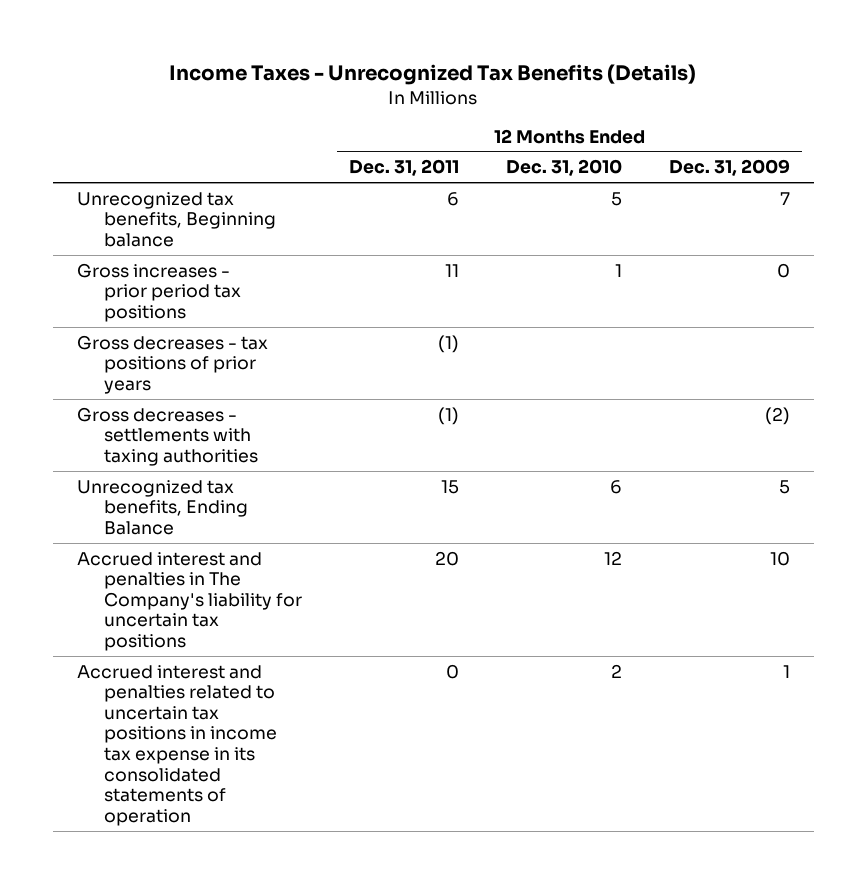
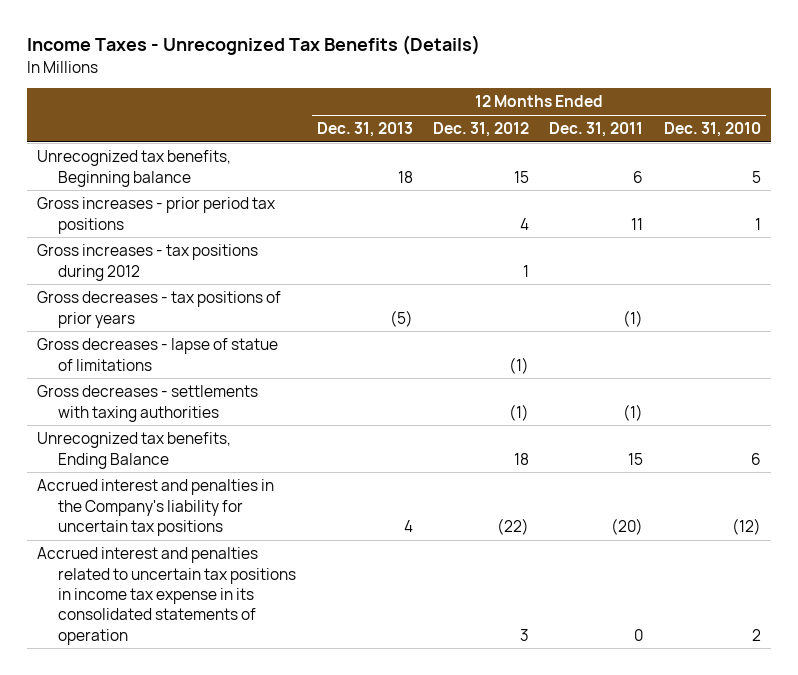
[669,159,791,177] Dec. 31, 2009 -> none
none -> [316,122,413,138] Dec. 31, 2013
none -> [433,122,530,138] Dec. 31, 2012
none -> [37,244,259,281] Gross increases - tax positions during 2012
none -> [37,338,279,371] Gross decreases - lapse of statue of limitations
[76,551,303,652] Accrued interest and penalties in The Company's liability for uncertain tax positions -> [37,479,275,536] Accrued interest and penalties in the Company's liability for uncertain tax positions
[435,550,460,566] 20 -> [611,517,644,535] (20)
[604,550,623,565] 12 -> [731,517,761,535] (12)

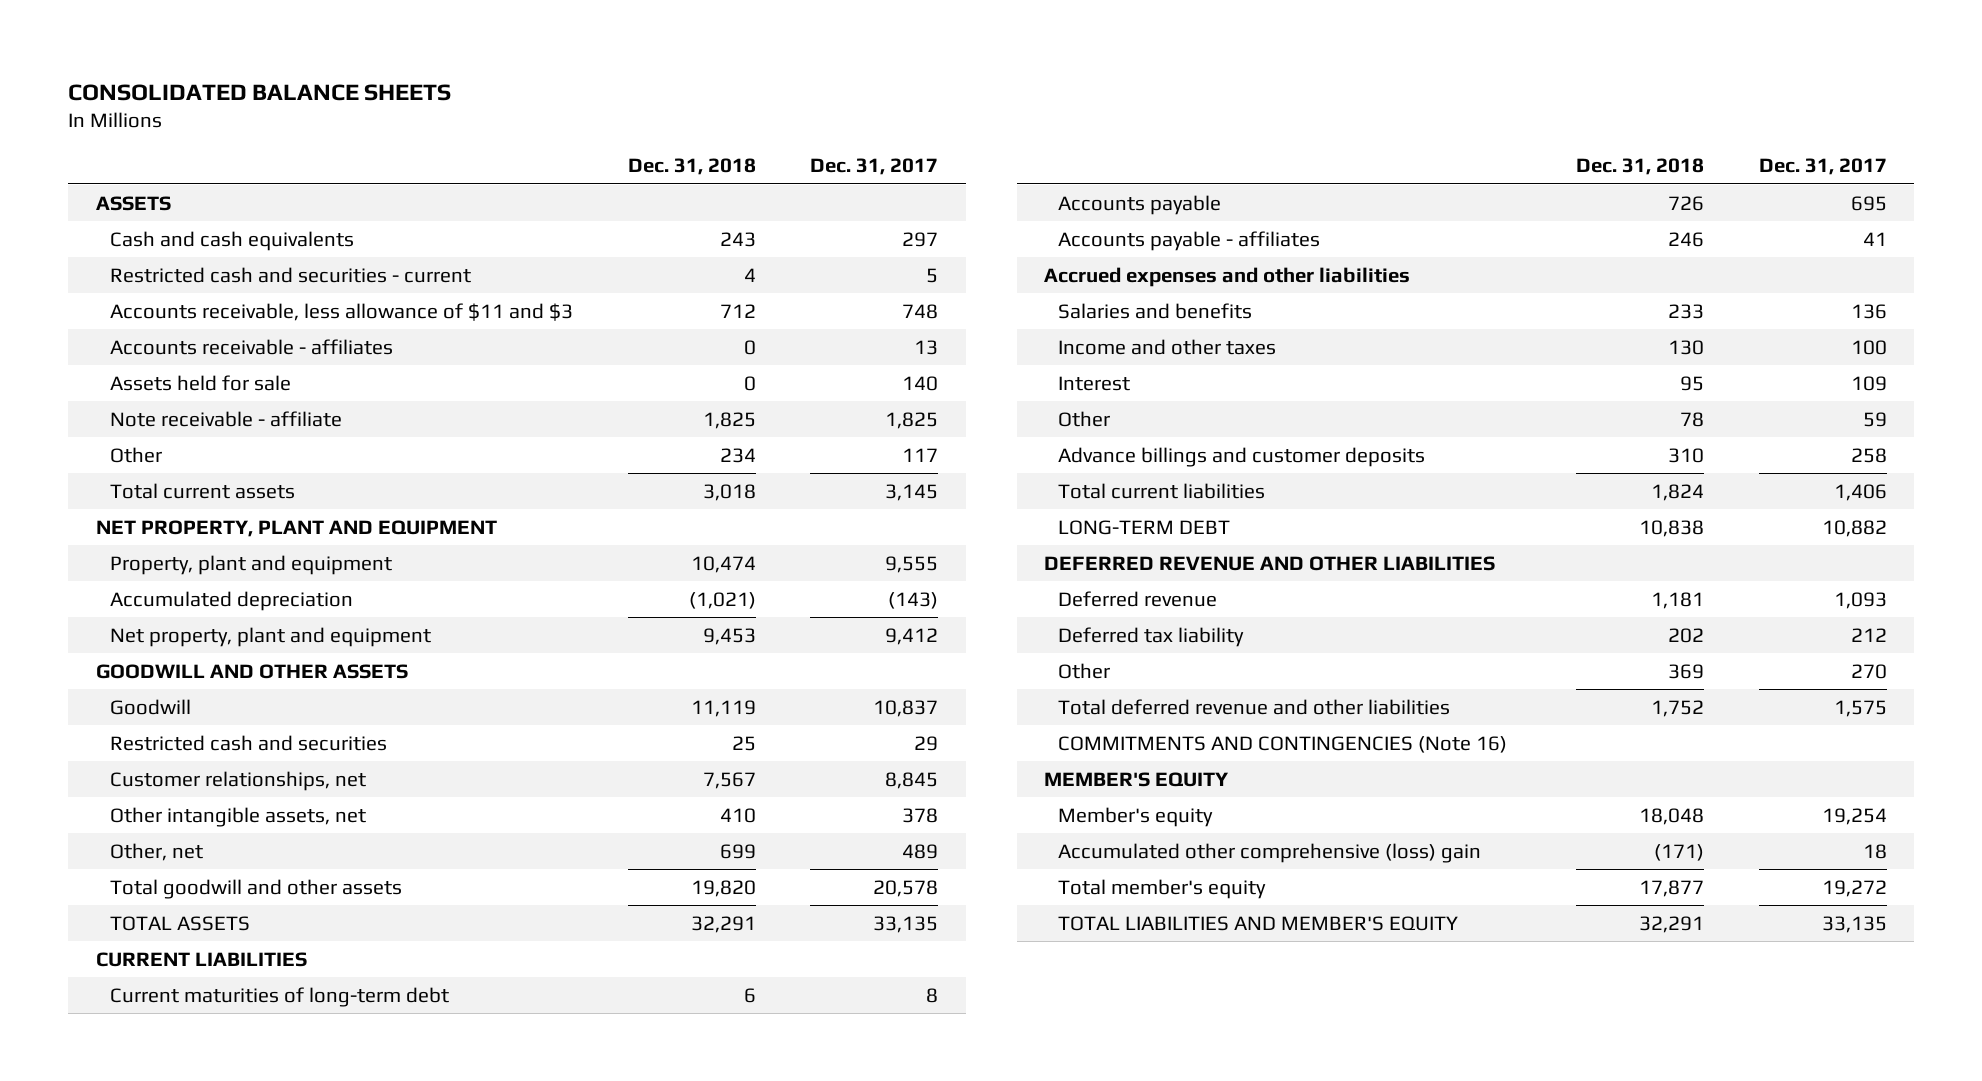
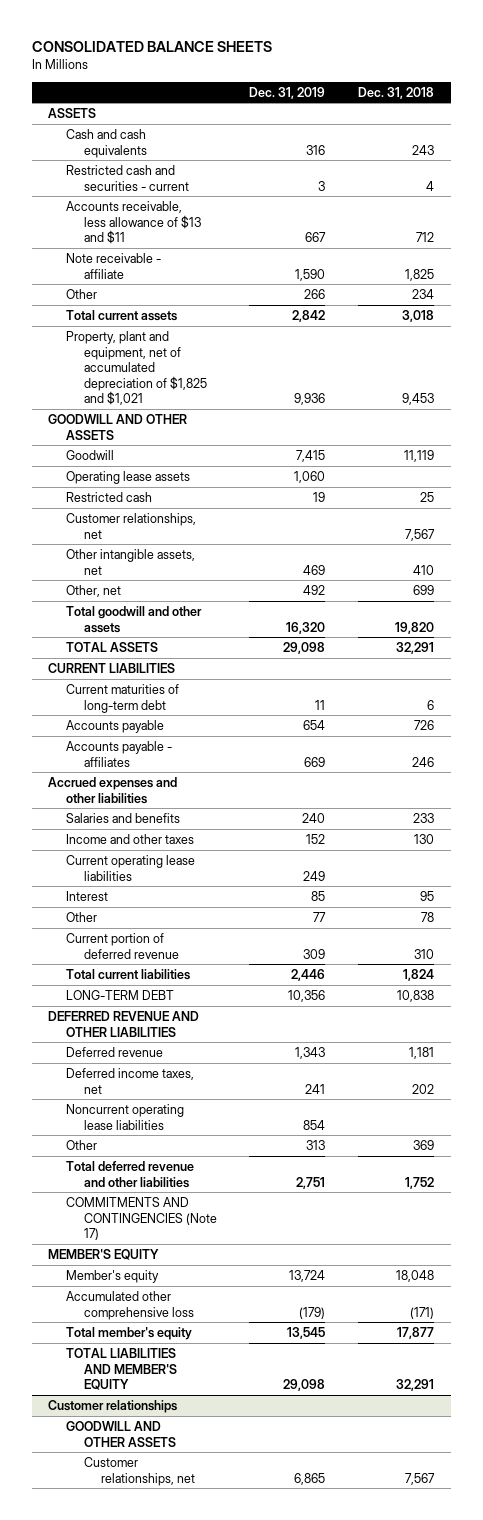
[810,158,939,176] Dec. 31, 2017 -> none
none -> [249,86,326,99] Dec. 31, 2019
[110,338,394,355] Accounts receivable - affiliates -> none
[110,374,292,391] Assets held for sale -> none
[110,302,574,321] Accounts receivable, less allowance of $11 and $3 -> [66,200,201,245] Accounts receivable, less allowance of $13 and $11
[95,519,497,537] NET PROPERTY, PLANT AND EQUIPMENT -> none
[110,554,393,575] Property, plant and equipment -> none
[110,590,354,611] Accumulated depreciation -> none
[110,626,432,647] Net property, plant and equipment -> [66,330,207,406] Property, plant and equipment, net of accumulated depreciation of $1,825 and $1,021
none -> [66,470,191,484] Operating lease assets
[110,734,388,751] Restricted cash and securities -> [66,491,153,502] Restricted cash
none -> [66,854,196,881] Current operating lease liabilities
[1058,446,1426,467] Advance billings and customer deposits -> [66,932,179,959] Current portion of deferred revenue
[1058,626,1245,647] Deferred tax liability -> [66,1067,195,1094] Deferred income taxes, net
none -> [66,1103,185,1130] Noncurrent operating lease liabilities
[1058,735,1508,753] COMMITMENTS AND CONTINGENCIES (Note 16) -> [66,1196,217,1241] COMMITMENTS AND CONTINGENCIES (Note 17)
[1058,842,1482,863] Accumulated other comprehensive (loss) gain -> [66,1290,194,1320] Accumulated other comprehensive loss
none -> [48,1399,178,1413] Customer relationships
none -> [66,1420,176,1447] GOODWILL AND OTHER ASSETS
none -> [83,1456,196,1486] Customer relationships, net

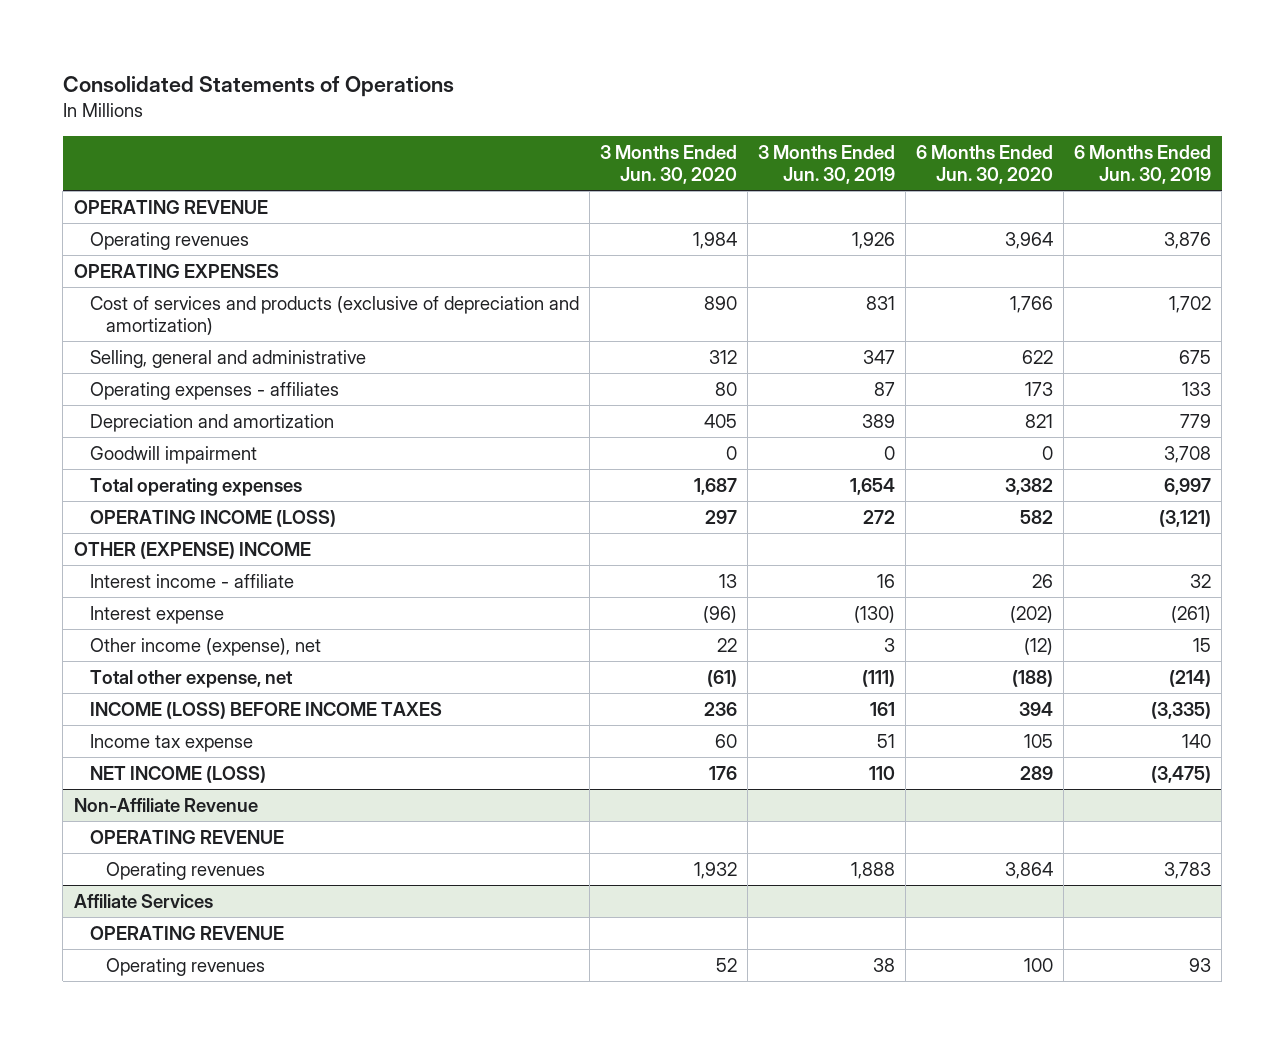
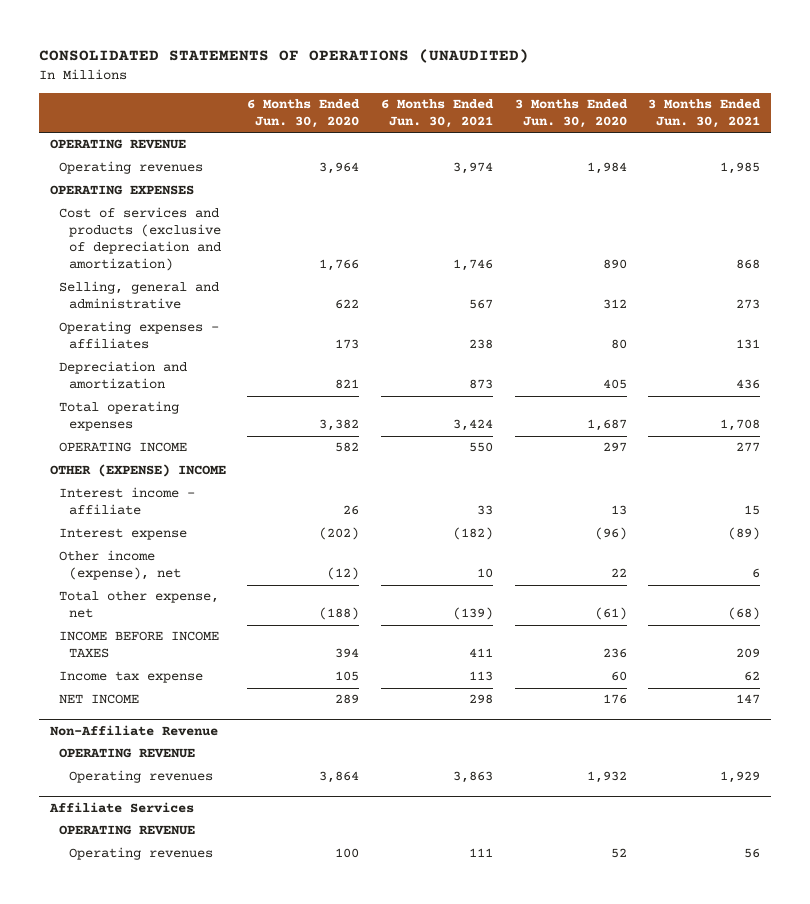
[62,76,454,98] Consolidated Statements of Operations -> [38,49,529,64] CONSOLIDATED STATEMENTS OF OPERATIONS (UNAUDITED)
[758,144,896,185] 3 Months Ended Jun. 30, 2019 -> none
[1074,144,1212,185] 6 Months Ended Jun. 30, 2019 -> none
none -> [380,98,494,128] 6 Months Ended Jun. 30, 2021
none -> [648,98,762,128] 3 Months Ended Jun. 30, 2021
[89,445,257,464] Goodwill impairment -> none
[89,509,336,527] OPERATING INCOME (LOSS) -> [59,442,188,453] OPERATING INCOME
[89,701,442,719] INCOME (LOSS) BEFORE INCOME TAXES -> [59,631,220,659] INCOME BEFORE INCOME TAXES
[89,765,266,783] NET INCOME (LOSS) -> [59,694,140,705] NET INCOME

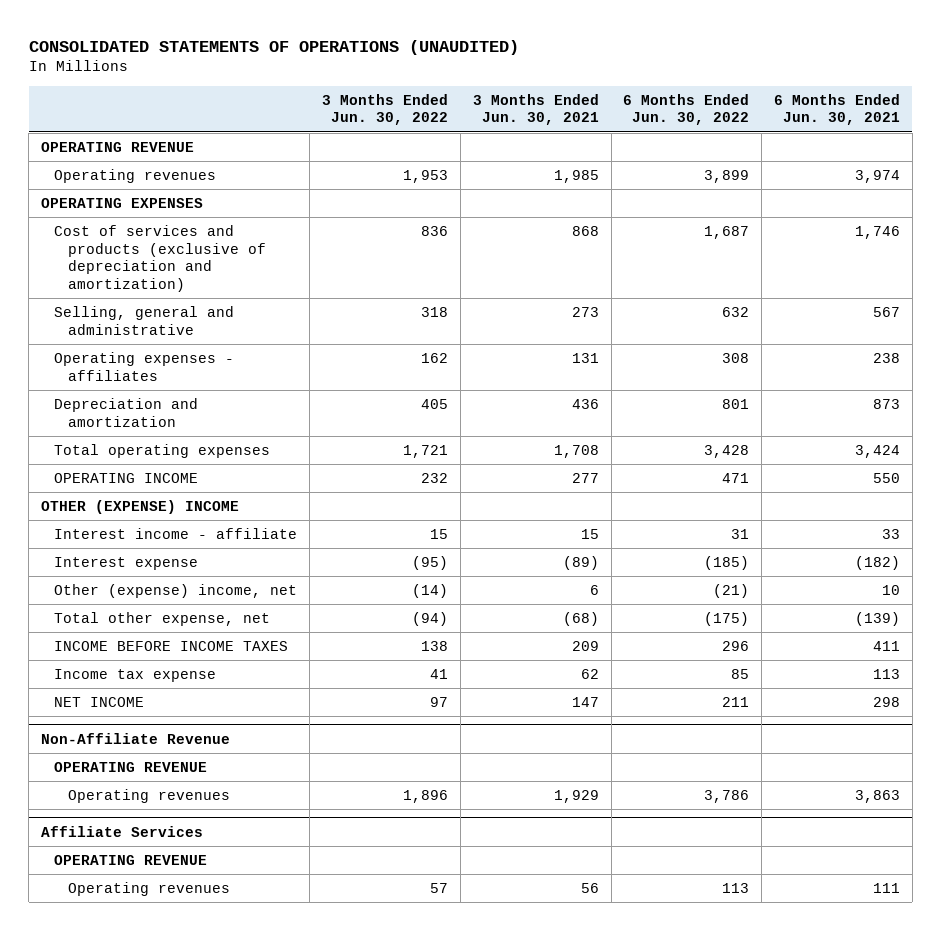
[247,98,361,128] 6 Months Ended Jun. 30, 2020 -> none
[514,98,628,128] 3 Months Ended Jun. 30, 2020 -> none
none -> [322,93,449,126] 3 Months Ended Jun. 30, 2022
none -> [623,93,750,126] 6 Months Ended Jun. 30, 2022
[59,550,182,581] Other income (expense), net -> [54,583,298,598] Other (expense) income, net

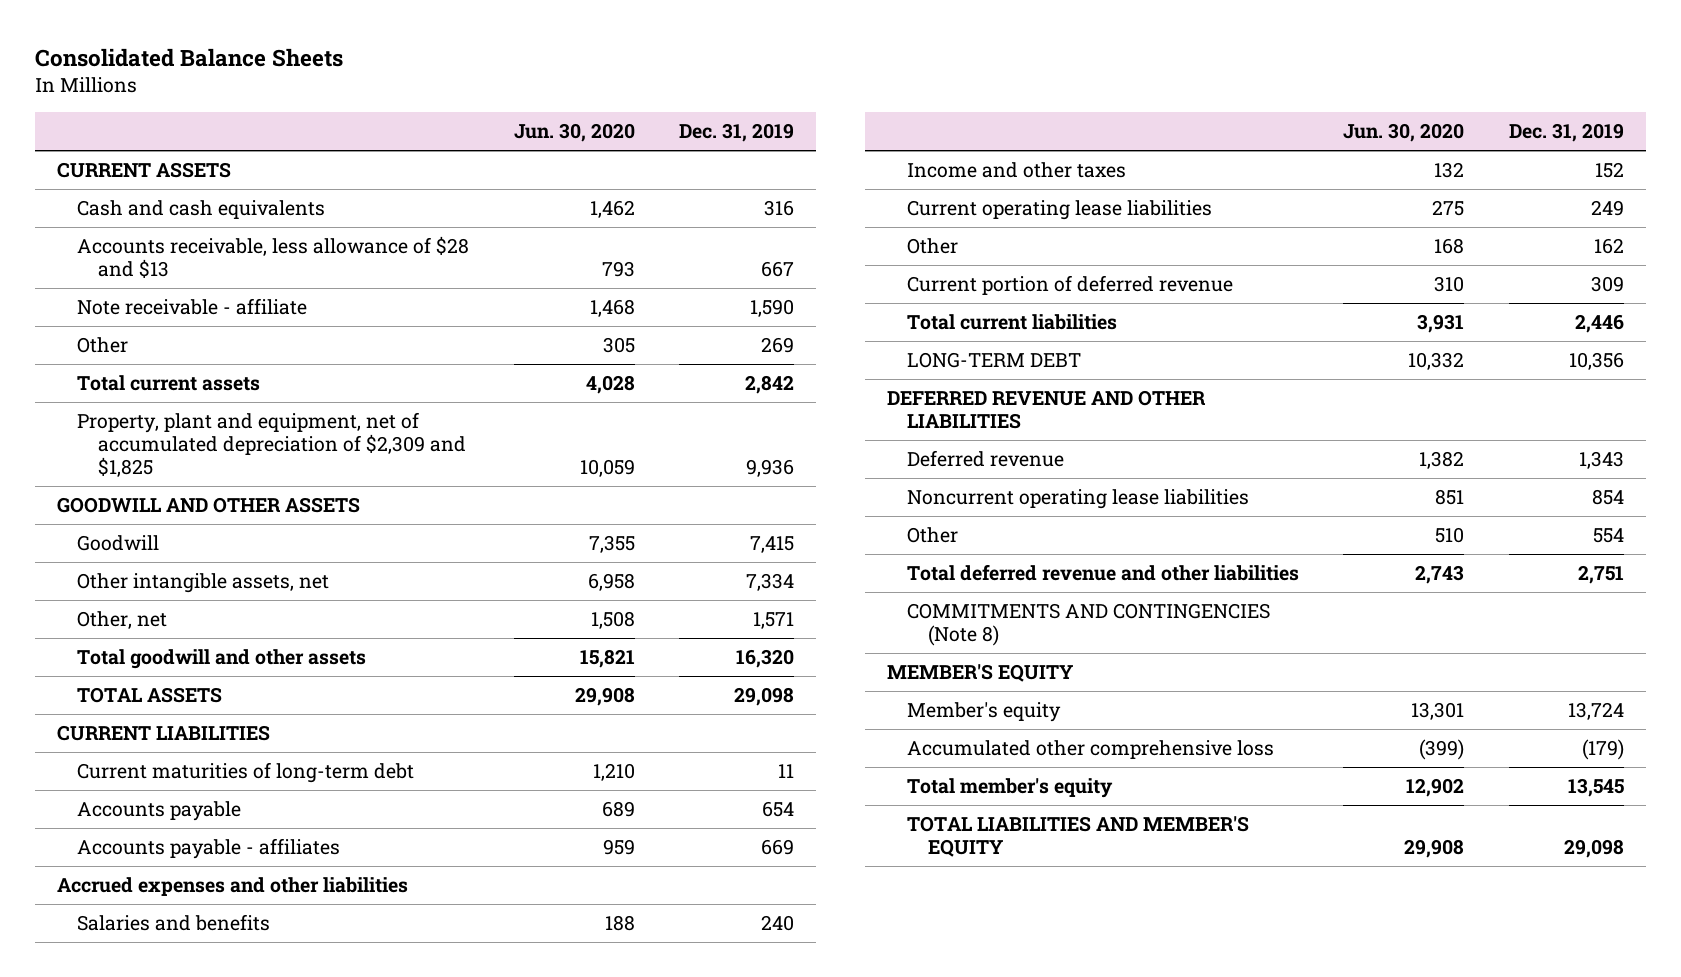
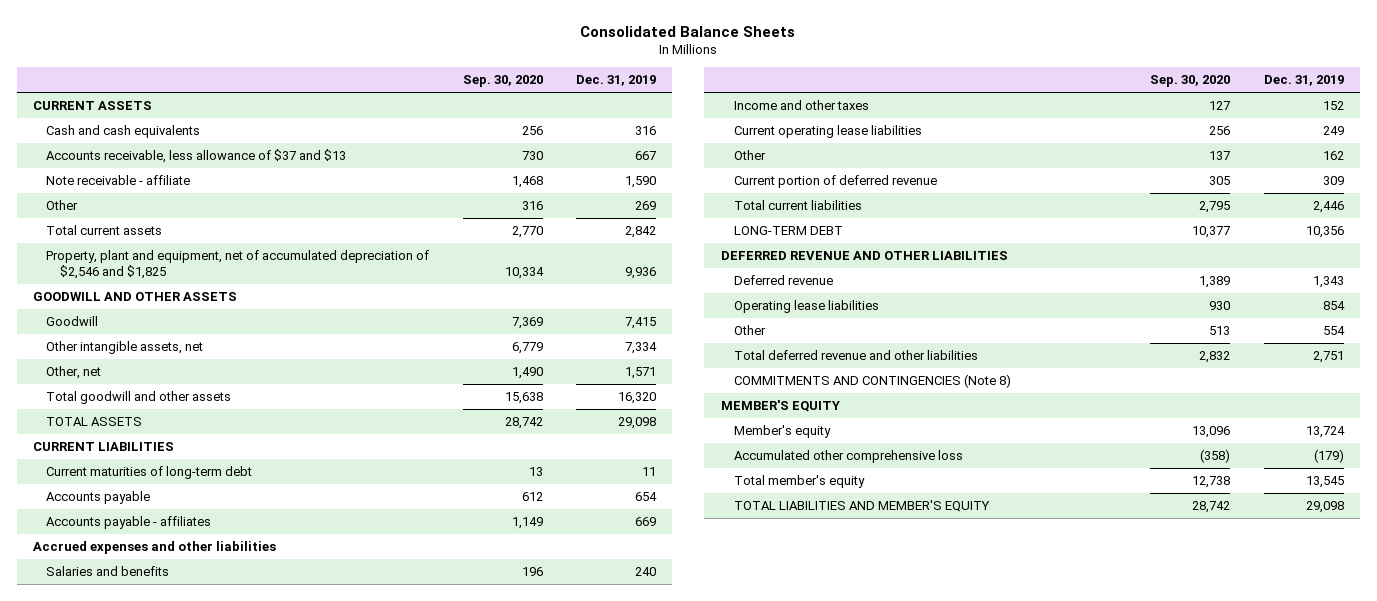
[513,123,635,143] Jun. 30, 2020 -> none
none -> [462,75,543,88] Sep. 30, 2020
[77,236,470,279] Accounts receivable, less allowance of $28 and $13 -> [46,149,347,164] Accounts receivable, less allowance of $37 and $13
[77,412,466,478] Property, plant and equipment, net of accumulated depreciation of $2,309 and $1,825 -> [46,250,430,280] Property, plant and equipment, net of accumulated depreciation of $2,546 and $1,825
[907,489,1250,510] Noncurrent operating lease liabilities -> [734,300,880,314] Operating lease liabilities

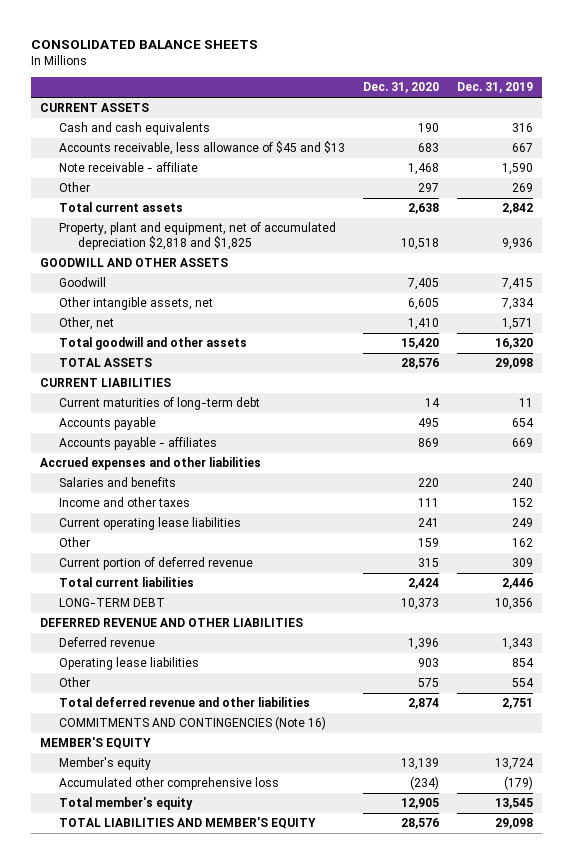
[580,25,796,37] Consolidated Balance Sheets -> [30,40,258,50] CONSOLIDATED BALANCE SHEETS
[462,75,543,88] Sep. 30, 2020 -> none
none -> [363,82,440,94] Dec. 31, 2020
[46,149,347,164] Accounts receivable, less allowance of $37 and $13 -> [58,141,345,156] Accounts receivable, less allowance of $45 and $13
[46,250,430,280] Property, plant and equipment, net of accumulated depreciation of $2,546 and $1,825 -> [58,222,336,251] Property, plant and equipment, net of accumulated depreciation $2,818 and $1,825
[734,374,1012,389] COMMITMENTS AND CONTINGENCIES (Note 8) -> [58,716,326,731] COMMITMENTS AND CONTINGENCIES (Note 16)

